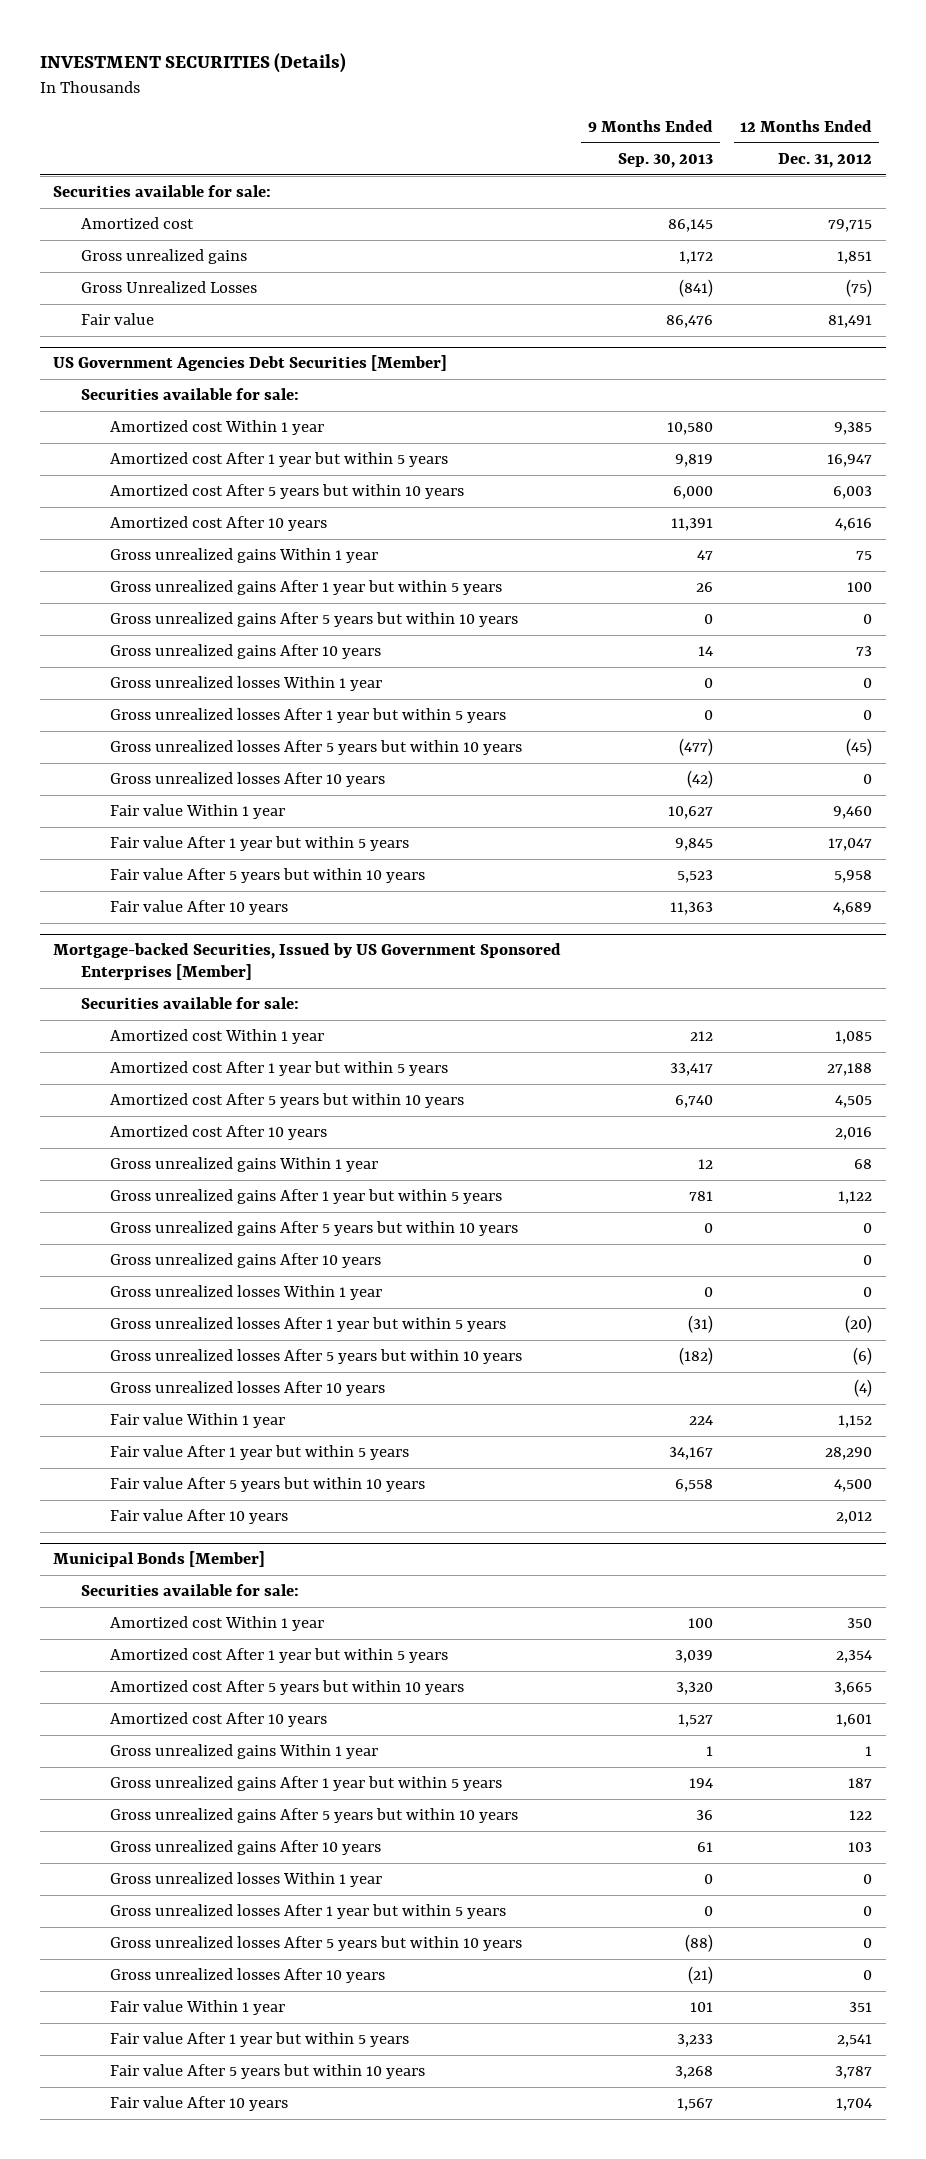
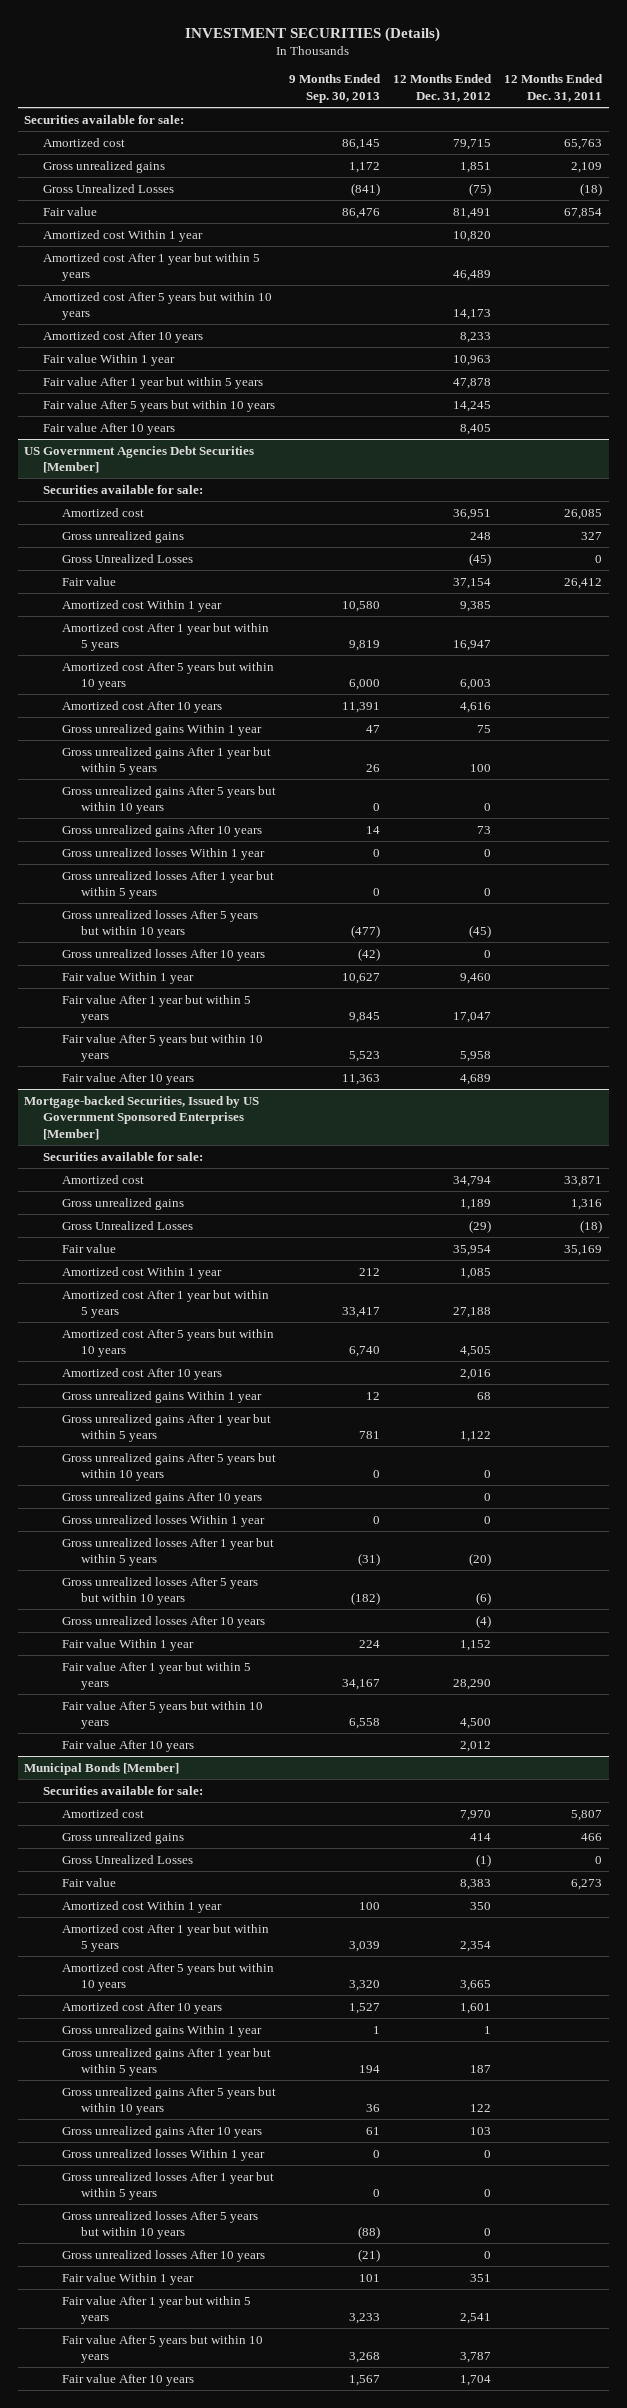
none -> [504,74,604,103] 12 Months Ended Dec. 31, 2011
none -> [43,229,204,242] Amortized cost Within 1 year
none -> [43,252,261,282] Amortized cost After 1 year but within 5 years
none -> [43,291,273,321] Amortized cost After 5 years but within 10 years
none -> [43,330,204,343] Amortized cost After 10 years
none -> [43,353,176,366] Fair value Within 1 year
none -> [43,376,264,389] Fair value After 1 year but within 5 years
none -> [43,399,276,412] Fair value After 5 years but within 10 years
none -> [43,422,176,435] Fair value After 10 years
none -> [62,507,145,517] Amortized cost
none -> [62,530,185,543] Gross unrealized gains
none -> [62,553,194,563] Gross Unrealized Losses
none -> [62,576,117,586] Fair value
none -> [62,1174,145,1184] Amortized cost
none -> [62,1197,185,1210] Gross unrealized gains
none -> [62,1220,194,1230] Gross Unrealized Losses
none -> [62,1243,117,1253] Fair value
none -> [62,1808,145,1818] Amortized cost
none -> [62,1831,185,1844] Gross unrealized gains
none -> [62,1854,194,1864] Gross Unrealized Losses
none -> [62,1877,117,1887] Fair value

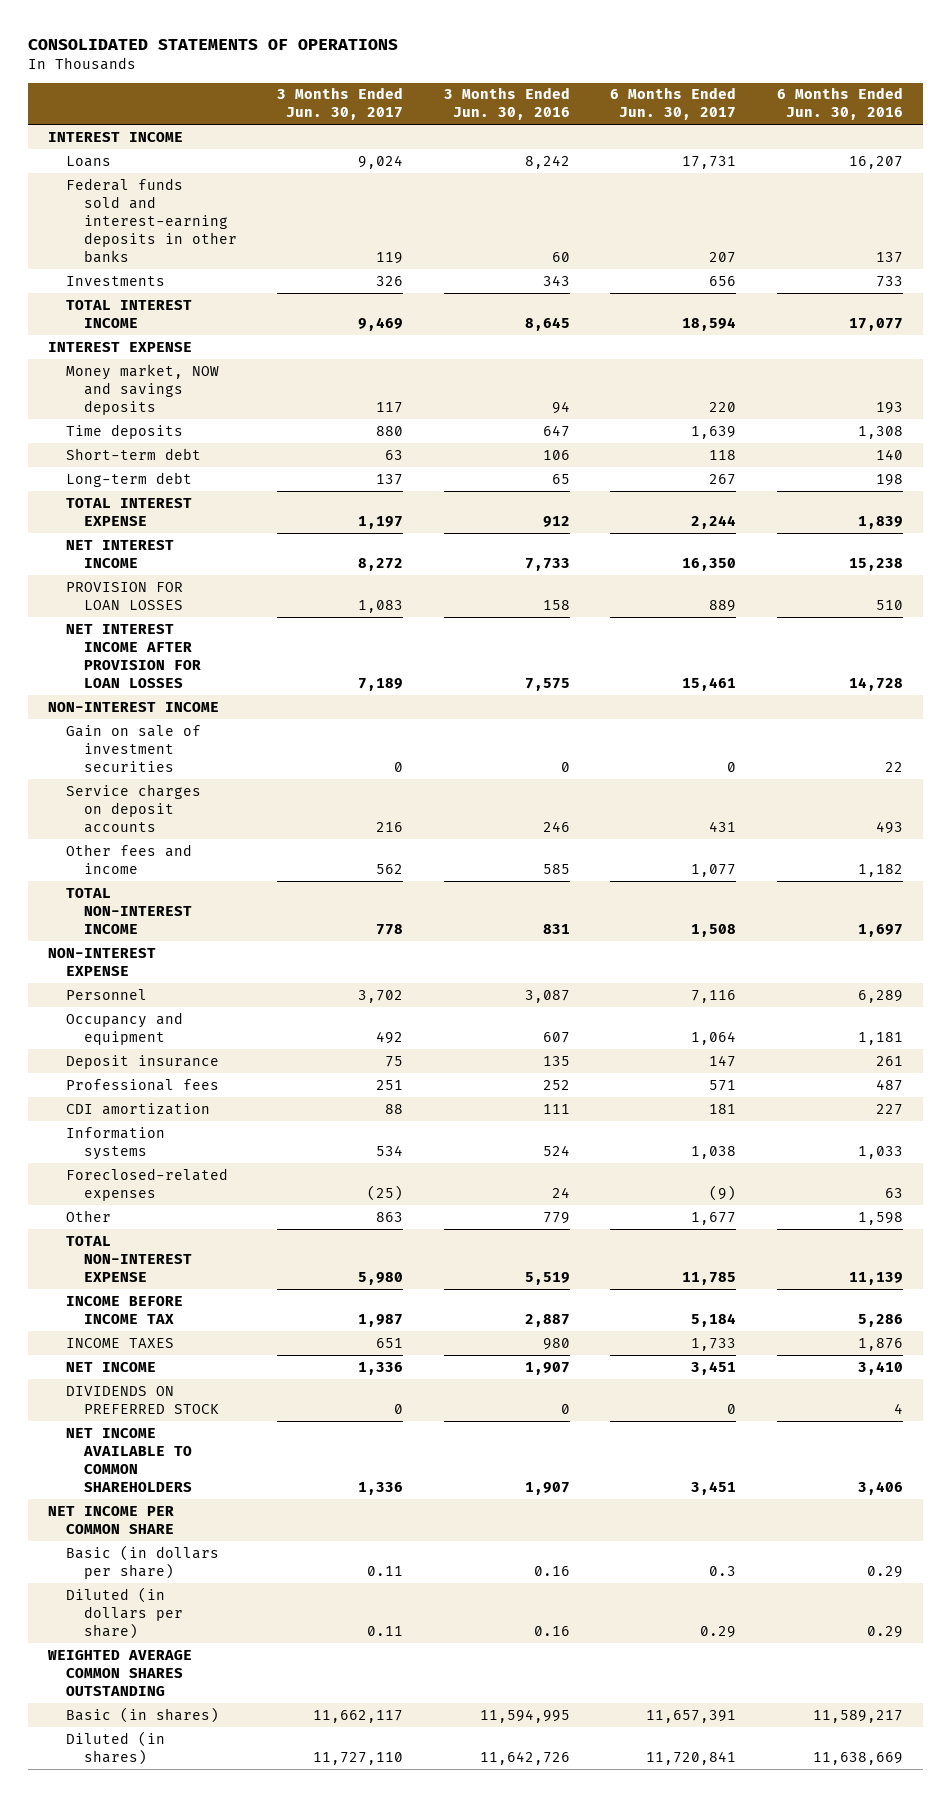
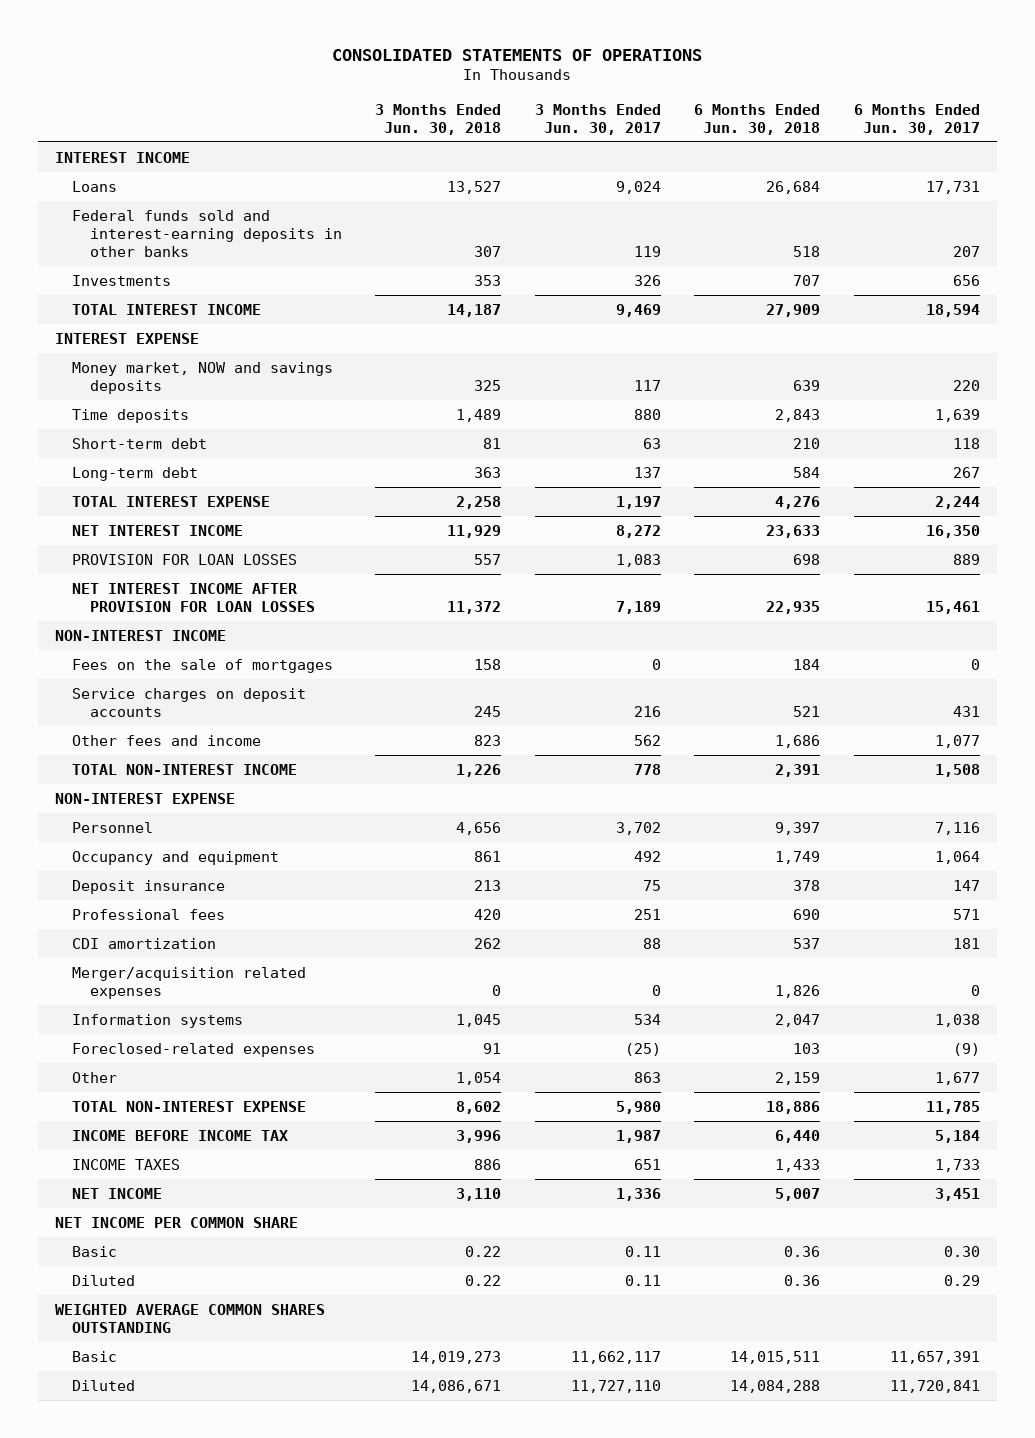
[443,87,570,121] 3 Months Ended Jun. 30, 2016 -> none
[776,87,903,121] 6 Months Ended Jun. 30, 2016 -> none
none -> [375,103,502,135] 3 Months Ended Jun. 30, 2018
none -> [694,103,821,135] 6 Months Ended Jun. 30, 2018
[65,724,201,772] Gain on sale of investment securities -> none
none -> [72,658,334,673] Fees on the sale of mortgages
none -> [72,966,307,999] Merger/acquisition related expenses
[65,1385,219,1414] DIVIDENDS ON PREFERRED STOCK -> none
[65,1427,192,1492] NET INCOME AVAILABLE TO COMMON SHAREHOLDERS -> none
[65,1544,219,1579] Basic (in dollars per share) -> [72,1245,118,1257] Basic
[709,1565,737,1576] 0.3 -> [943,1245,980,1257] 0.30
[65,1586,183,1639] Diluted (in dollars per share) -> [72,1274,136,1286] Diluted
[65,1706,219,1723] Basic (in shares) -> [72,1350,118,1362] Basic
[65,1730,165,1765] Diluted (in shares) -> [72,1379,136,1391] Diluted

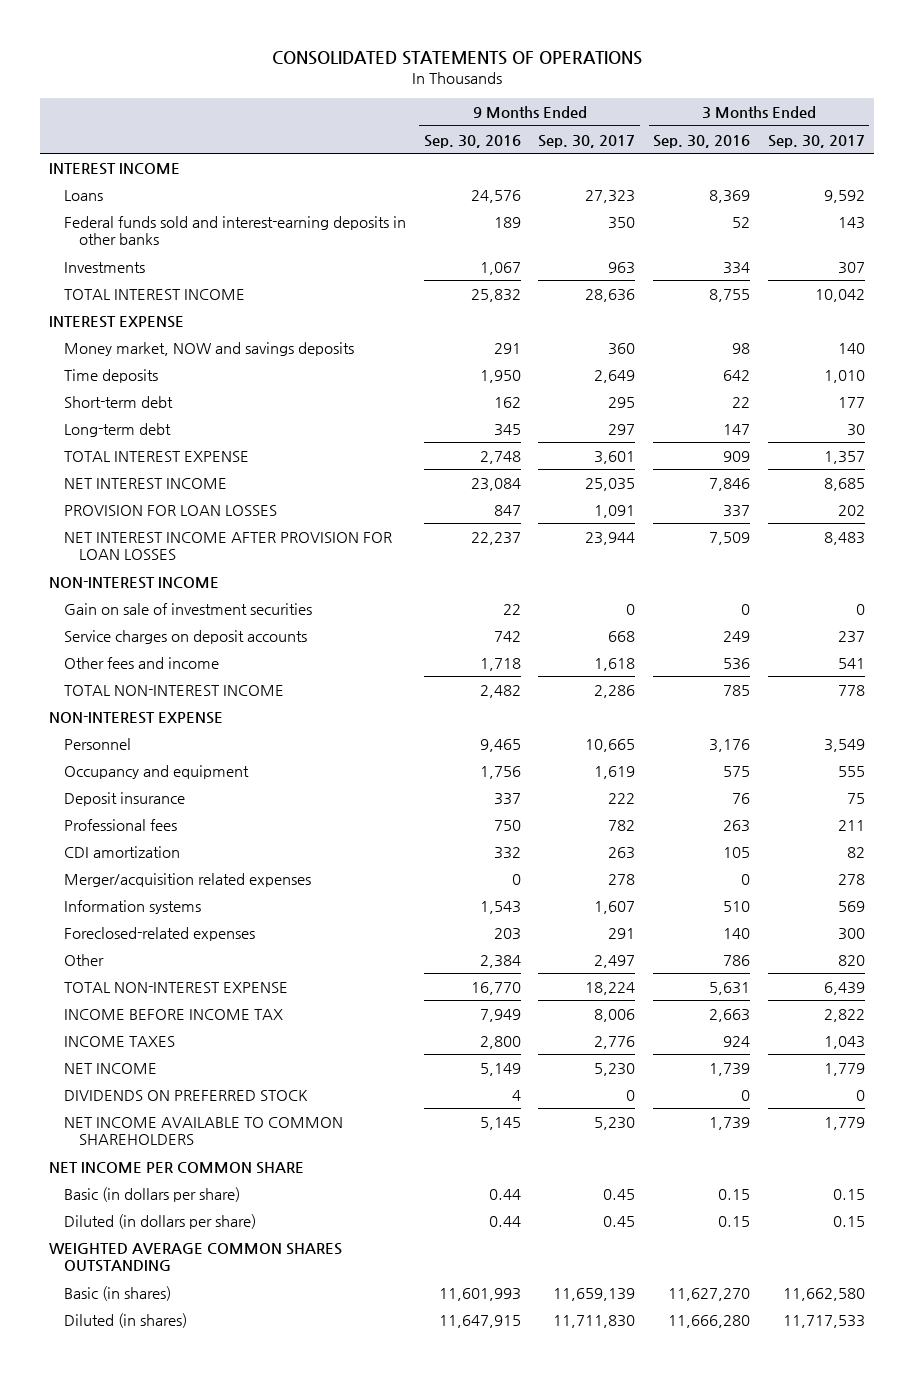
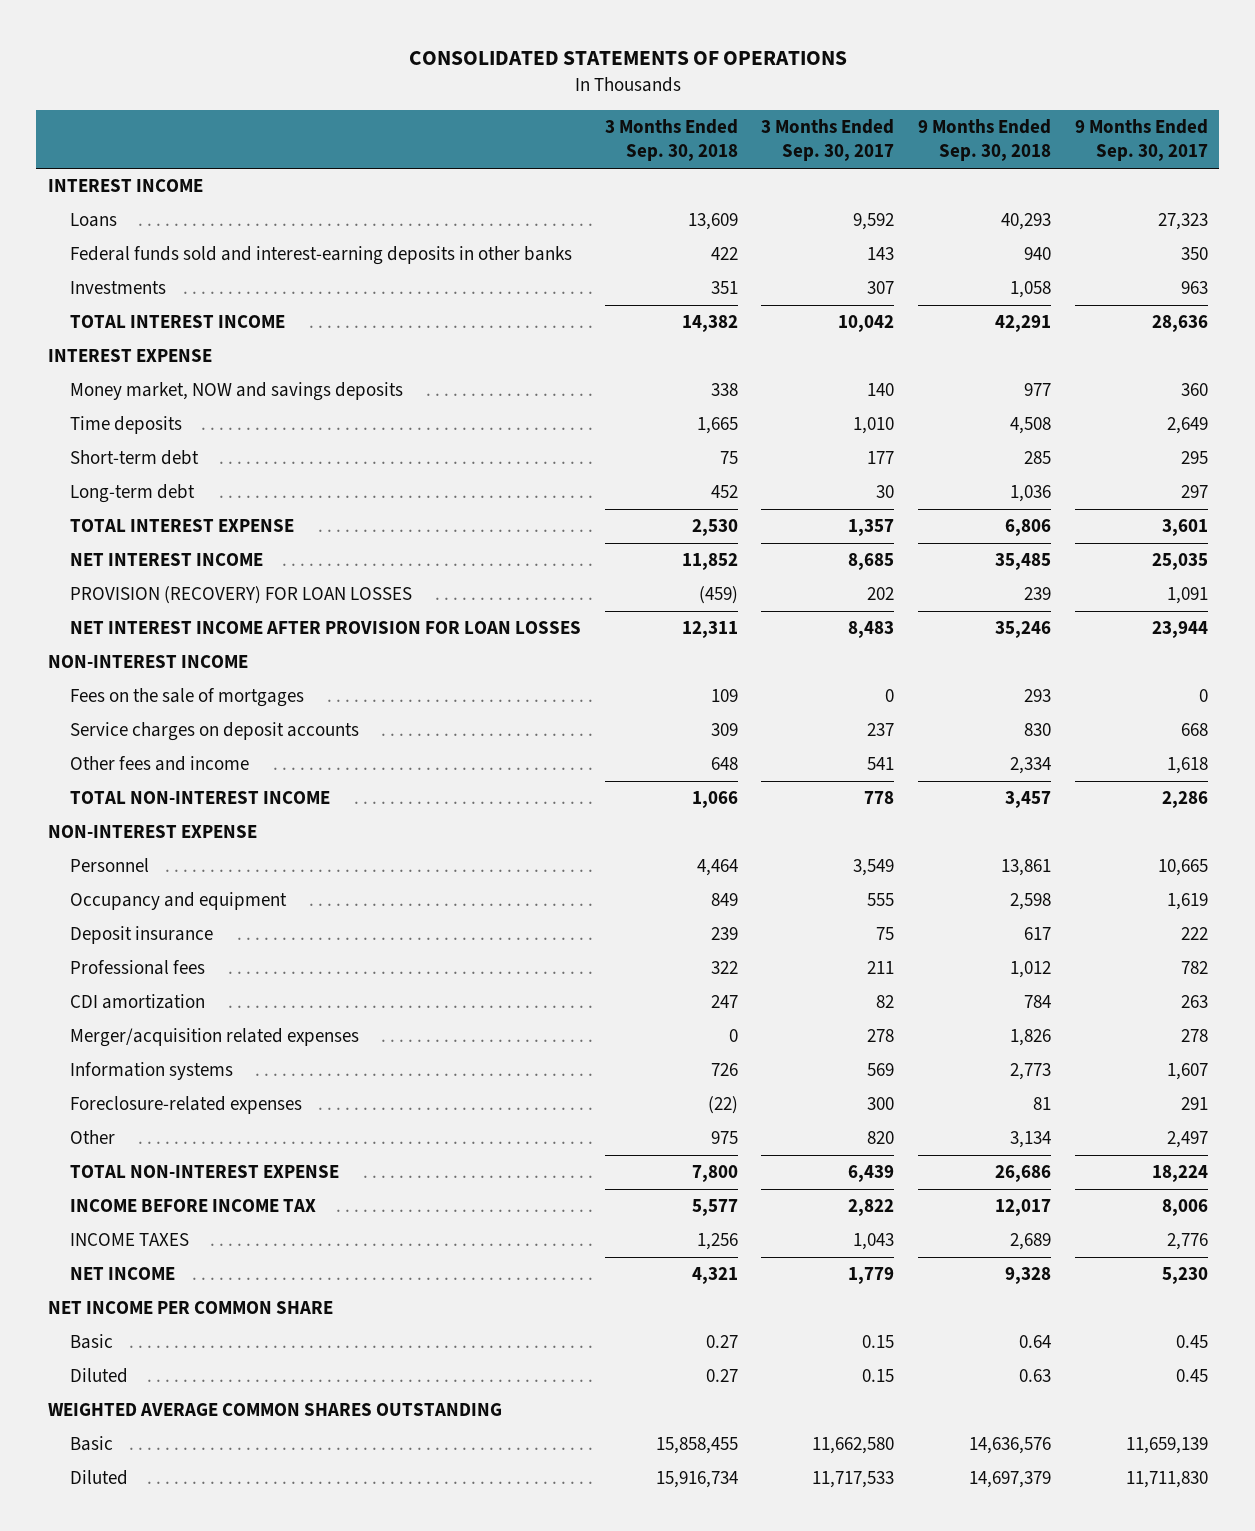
[423,134,521,148] Sep. 30, 2016 -> none
[653,134,751,148] Sep. 30, 2016 -> none
none -> [604,118,738,162] 3 Months Ended Sep. 30, 2018
none -> [917,118,1051,162] 9 Months Ended Sep. 30, 2018
[64,504,278,516] PROVISION FOR LOAN LOSSES -> [70,586,413,605] PROVISION (RECOVERY) FOR LOAN LOSSES
[64,602,313,615] Gain on sale of investment securities -> none
none -> [70,688,305,708] Fees on the sale of mortgages
[64,926,256,941] Foreclosed-related expenses -> [70,1096,303,1115] Foreclosure-related expenses
[64,1089,309,1101] DIVIDENDS ON PREFERRED STOCK -> none
[64,1116,344,1146] NET INCOME AVAILABLE TO COMMON SHAREHOLDERS -> none
[64,1186,241,1202] Basic (in dollars per share) -> [70,1334,114,1350] Basic
[64,1213,257,1229] Diluted (in dollars per share) -> [70,1368,129,1384] Diluted
[64,1285,172,1301] Basic (in shares) -> [70,1436,114,1452] Basic
[64,1312,188,1328] Diluted (in shares) -> [70,1470,129,1486] Diluted

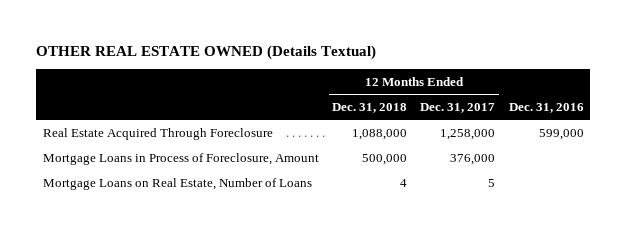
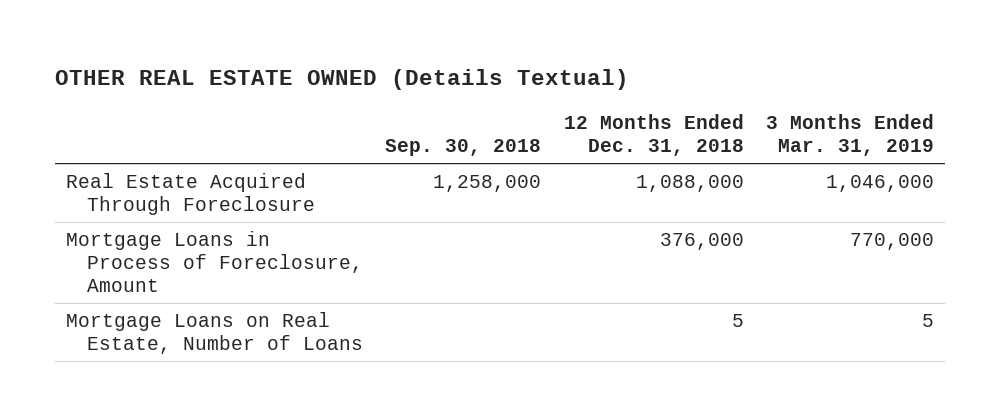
[420,102,496,113] Dec. 31, 2017 -> none
[508,102,584,113] Dec. 31, 2016 -> none
none -> [385,138,542,156] Sep. 30, 2018
none -> [766,114,935,156] 3 Months Ended Mar. 31, 2019
[362,153,408,165] 500,000 -> [659,233,744,251] 376,000
[400,178,408,187] 4 -> [731,314,744,328] 5

